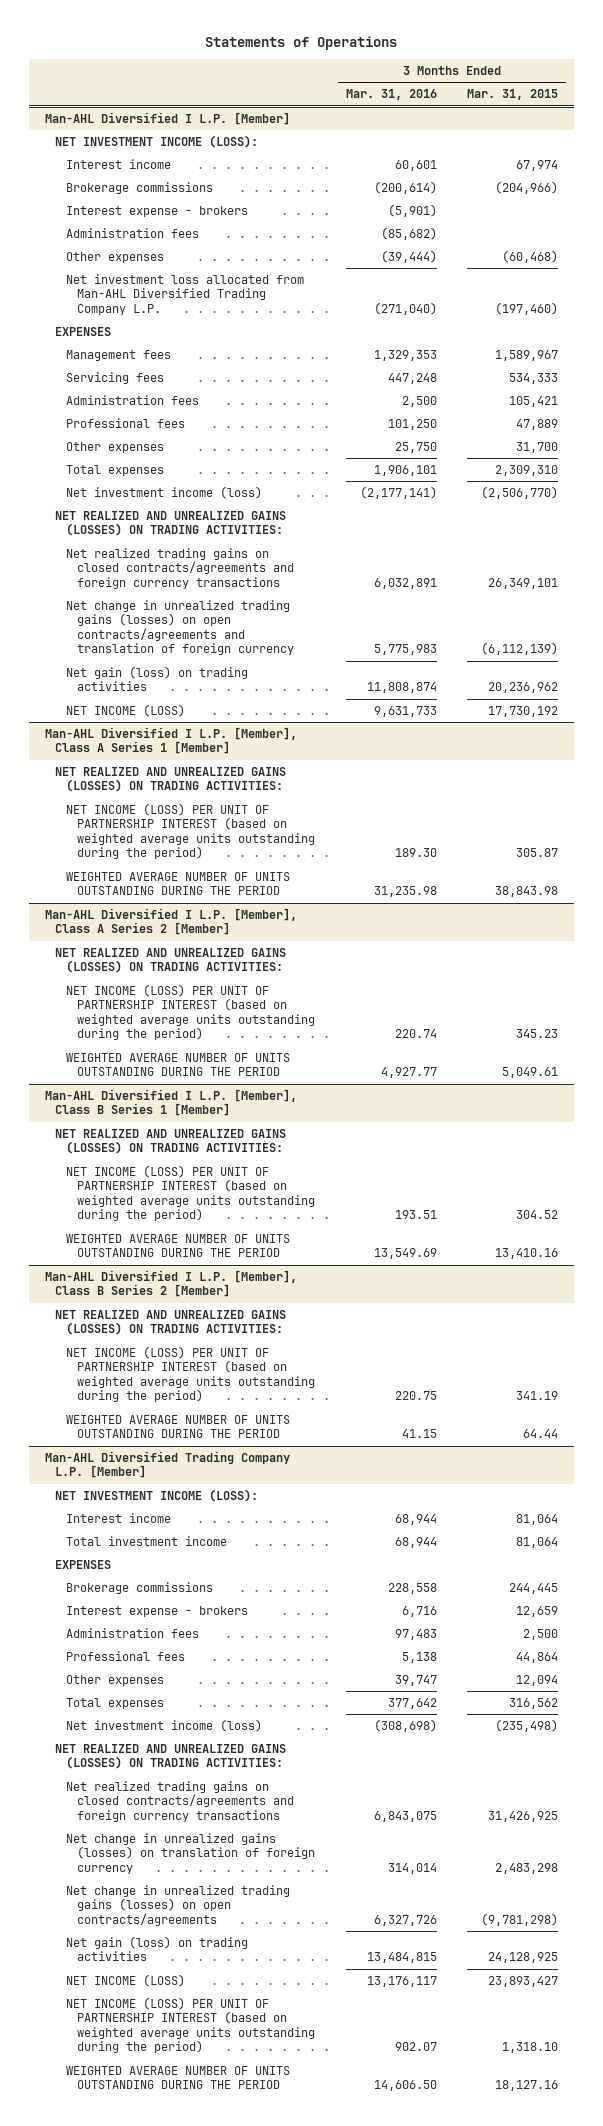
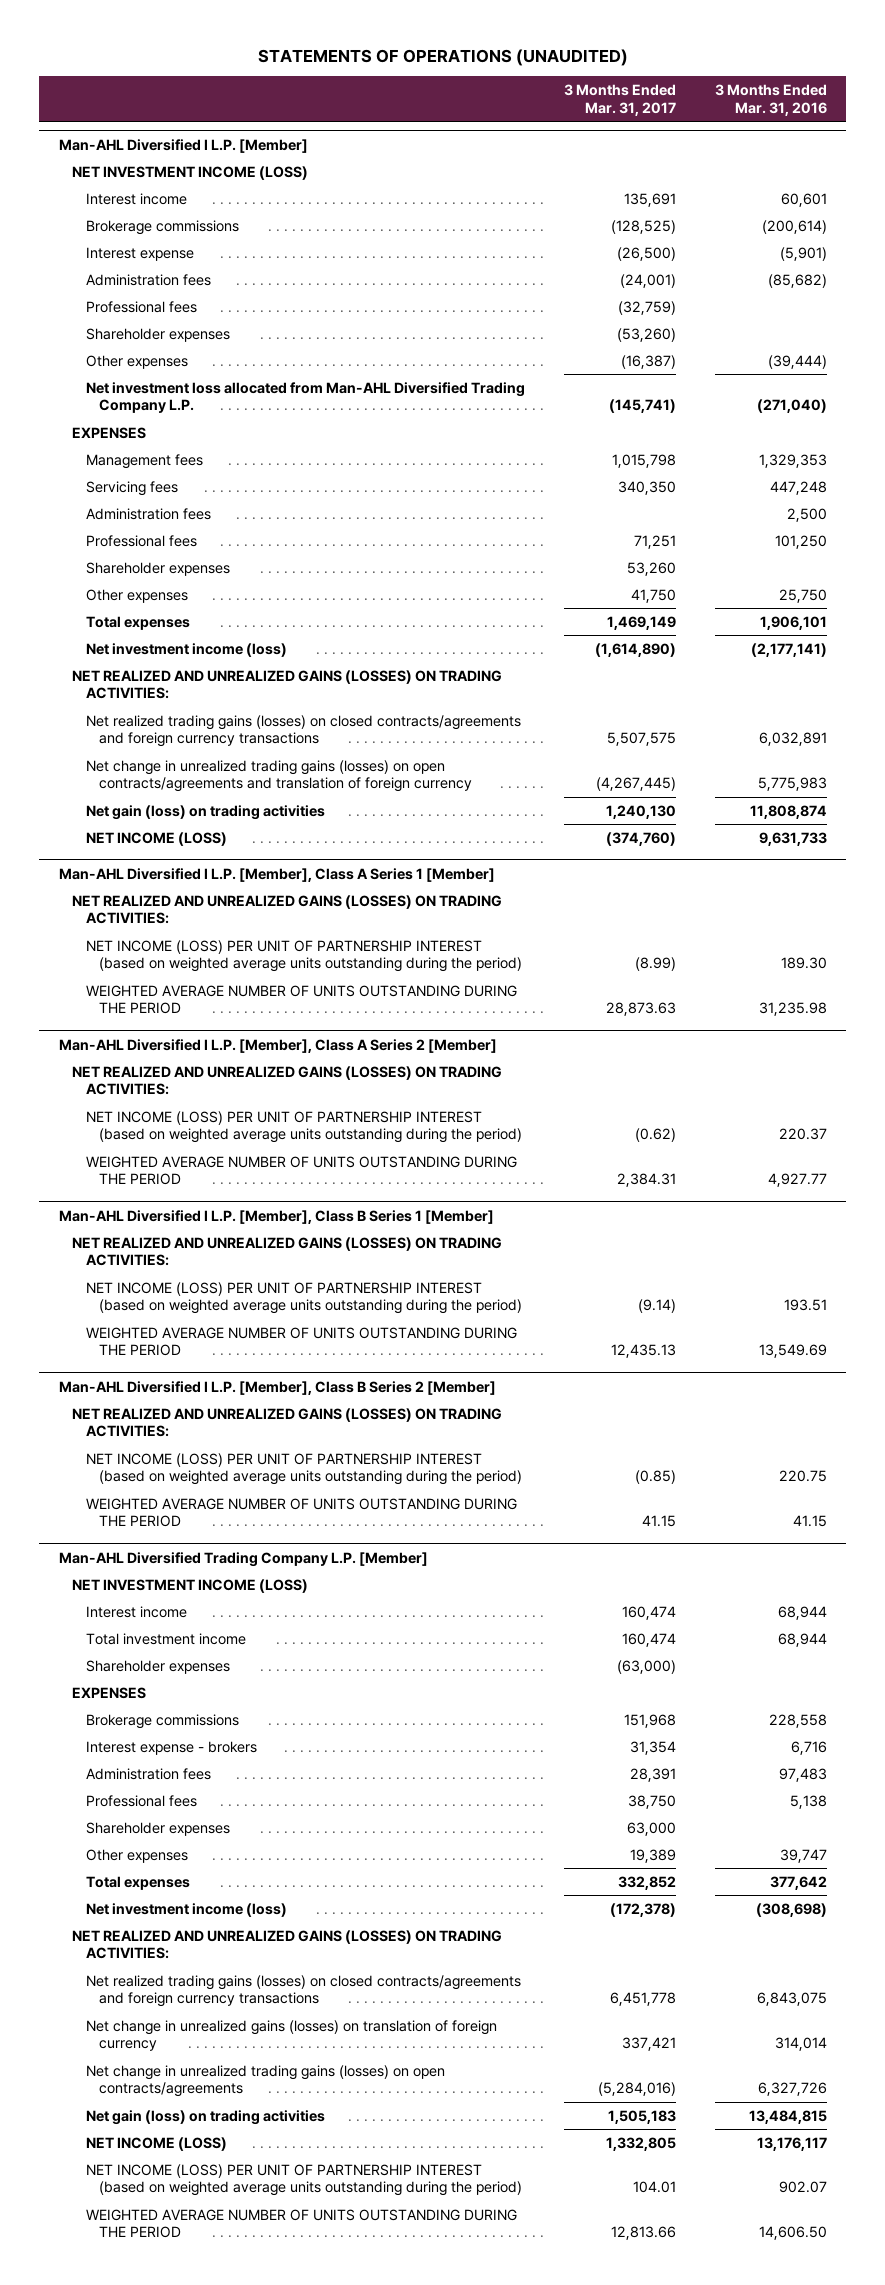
[205,36,398,51] Statements of Operations -> [257,48,628,66] STATEMENTS OF OPERATIONS (UNAUDITED)
[467,89,559,101] Mar. 31, 2015 -> none
none -> [563,84,676,116] 3 Months Ended Mar. 31, 2017
[55,134,259,148] NET INVESTMENT INCOME (LOSS): -> [72,165,309,180] NET INVESTMENT INCOME (LOSS)
[66,205,249,217] Interest expense - brokers -> [85,246,194,261] Interest expense
none -> [85,300,197,313] Professional fees
none -> [85,327,230,342] Shareholder expenses
none -> [85,561,230,576] Shareholder expenses
[66,547,295,589] Net realized trading gains on closed contracts/agreements and foreign currency transactions -> [85,714,521,748] Net realized trading gains (losses) on closed contracts/agreements and foreign currency transactions
[394,1029,437,1039] 220.74 -> [778,1128,827,1141] 220.37
[55,1488,259,1502] NET INVESTMENT INCOME (LOSS): -> [72,1578,309,1593] NET INVESTMENT INCOME (LOSS)
none -> [85,1659,230,1674] Shareholder expenses
none -> [85,1821,230,1836] Shareholder expenses
[66,1780,295,1822] Net realized trading gains on closed contracts/agreements and foreign currency transactions -> [85,1974,521,2008] Net realized trading gains (losses) on closed contracts/agreements and foreign currency transactions

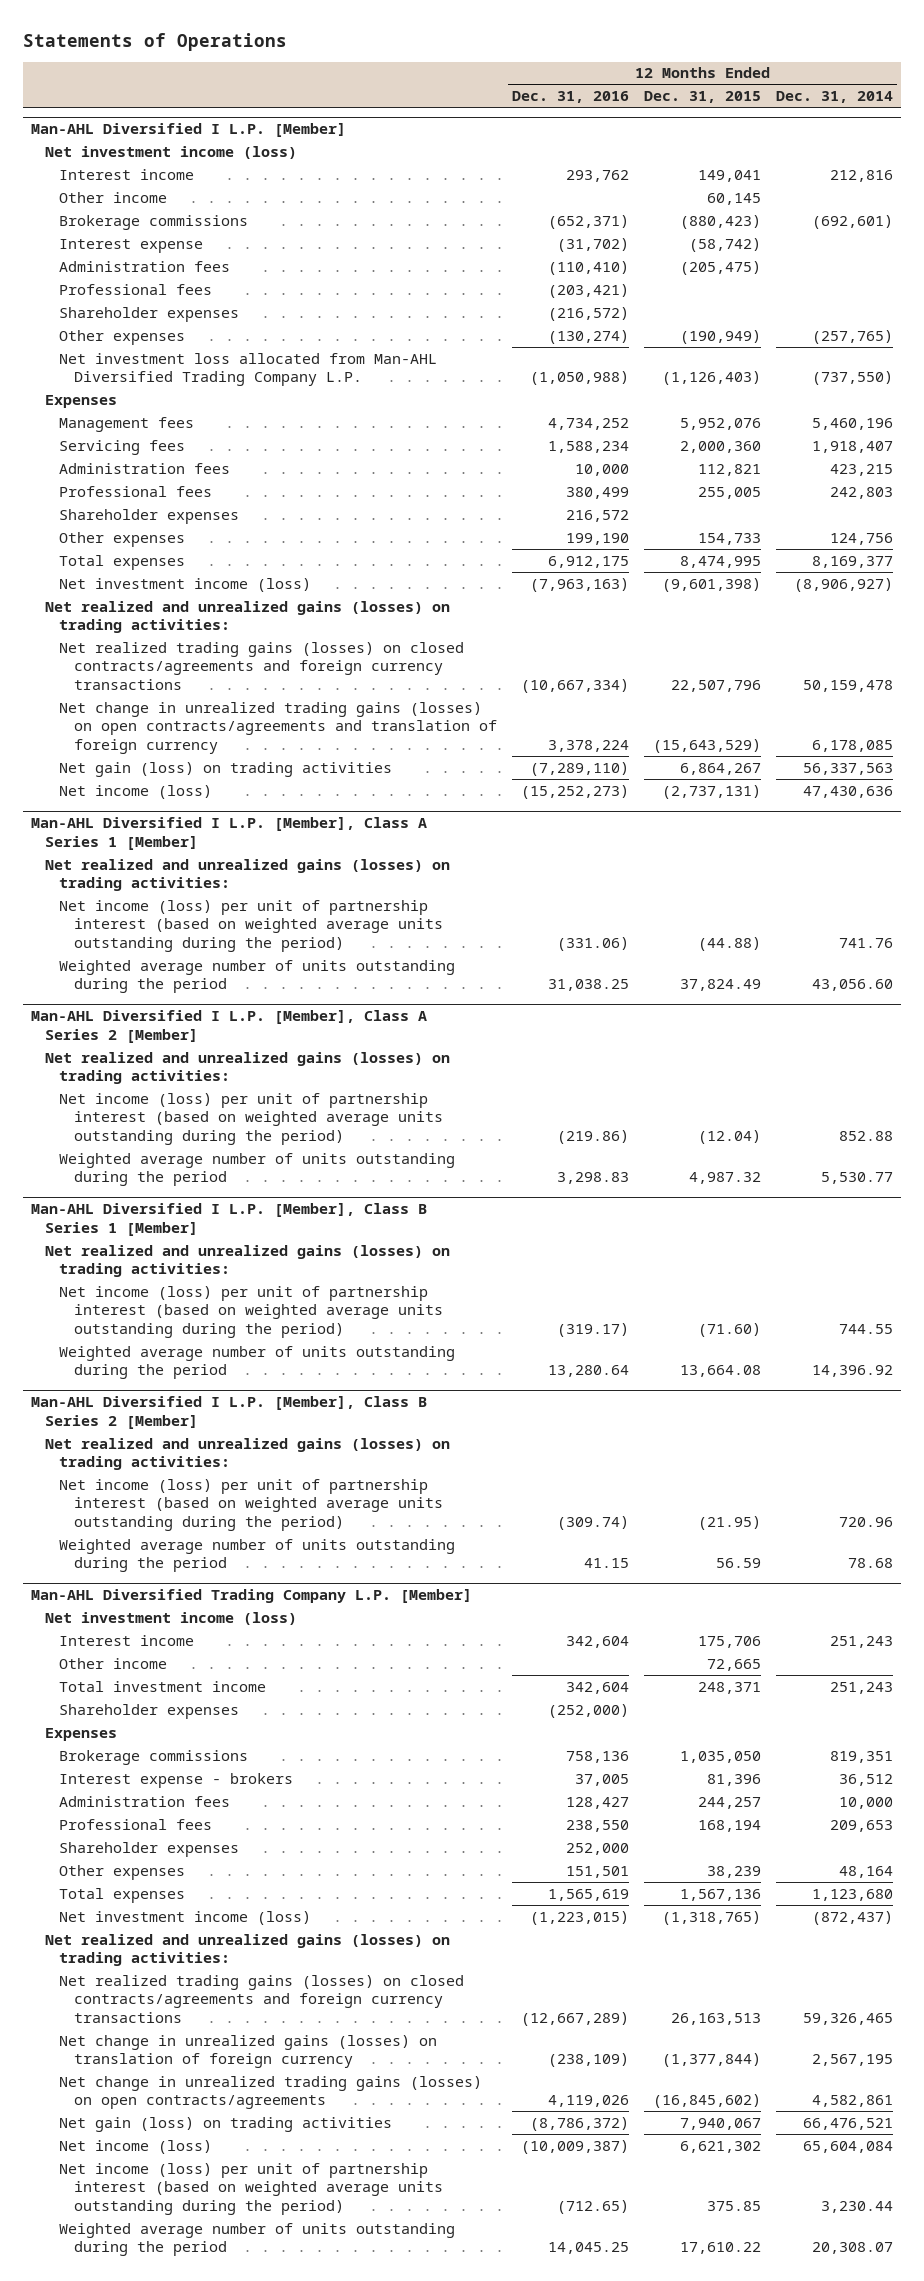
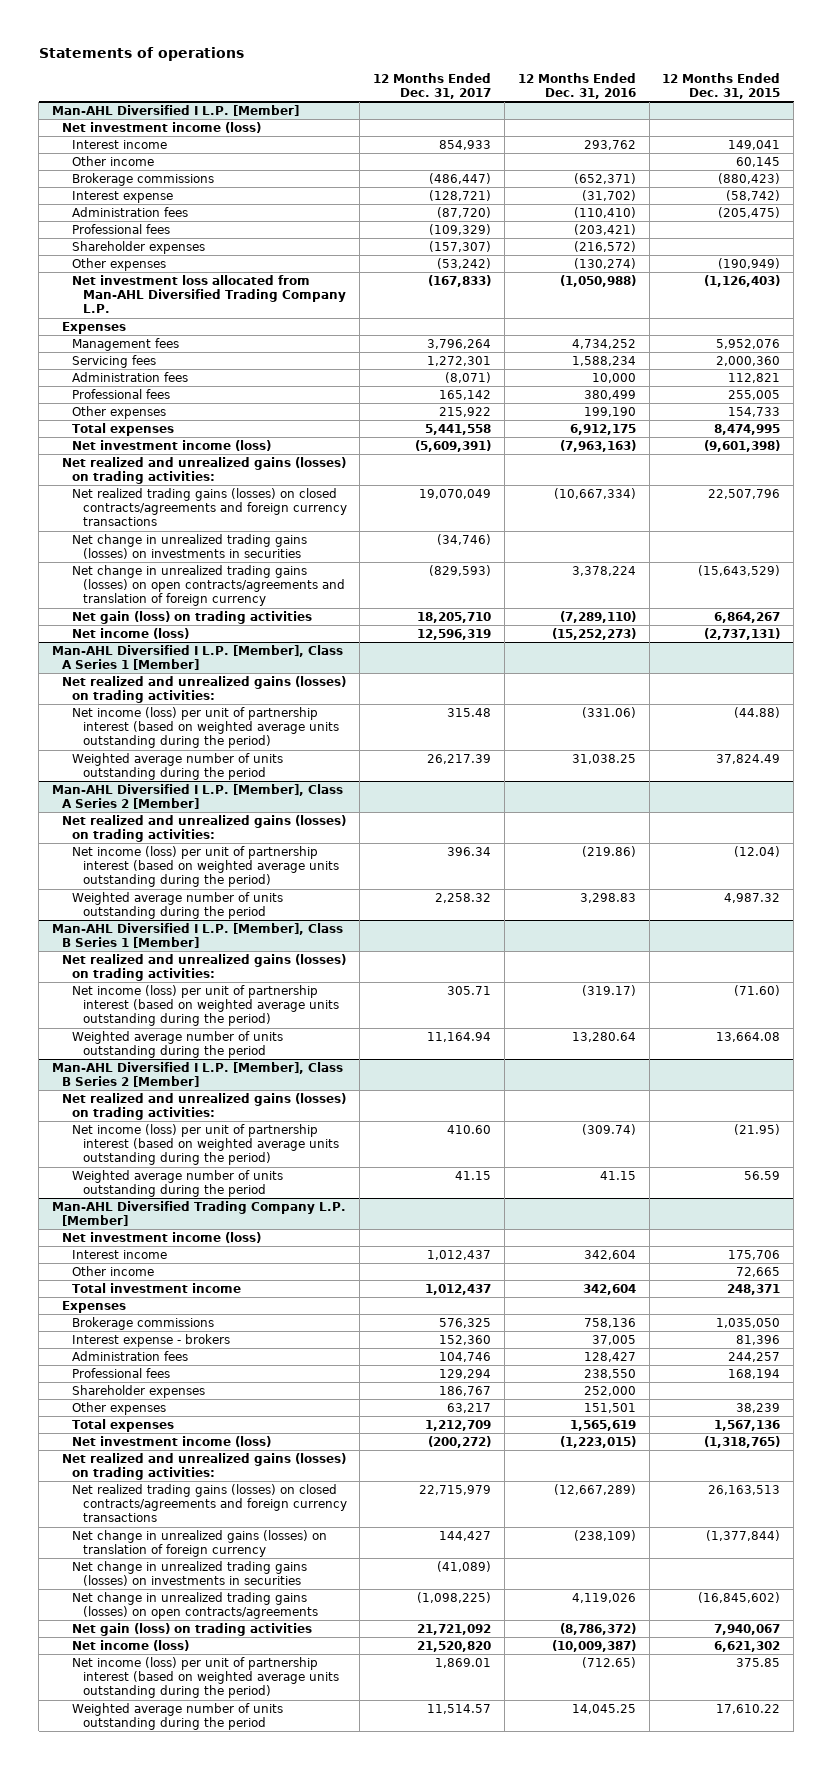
[23,32,288,51] Statements of Operations -> [38,46,244,61] Statements of operations
[776,91,894,104] Dec. 31, 2014 -> none
none -> [373,73,492,100] 12 Months Ended Dec. 31, 2017
[59,508,240,524] Shareholder expenses -> none
none -> [72,534,308,560] Net change in unrealized trading gains (losses) on investments in securities
[59,1703,240,1719] Shareholder expenses -> none
none -> [72,1561,308,1587] Net change in unrealized trading gains (losses) on investments in securities

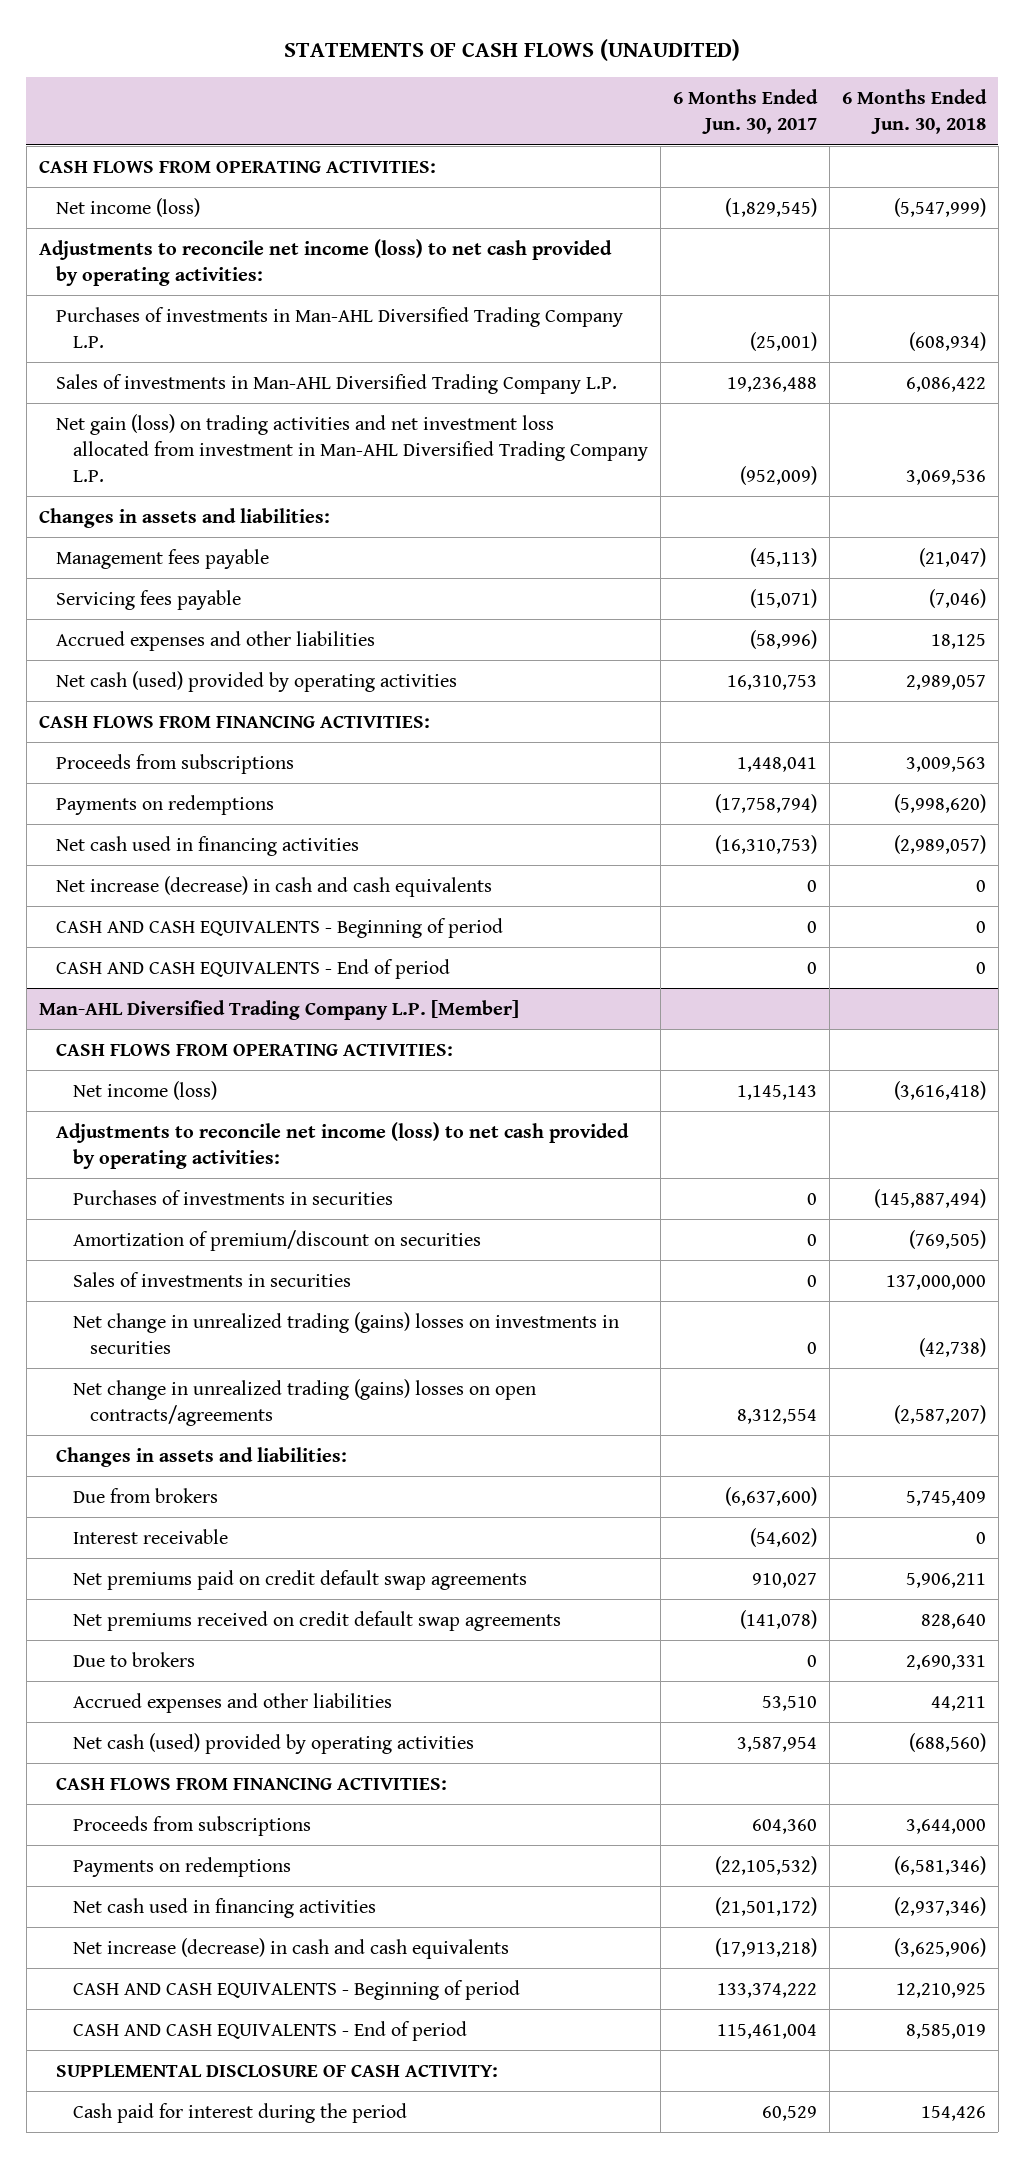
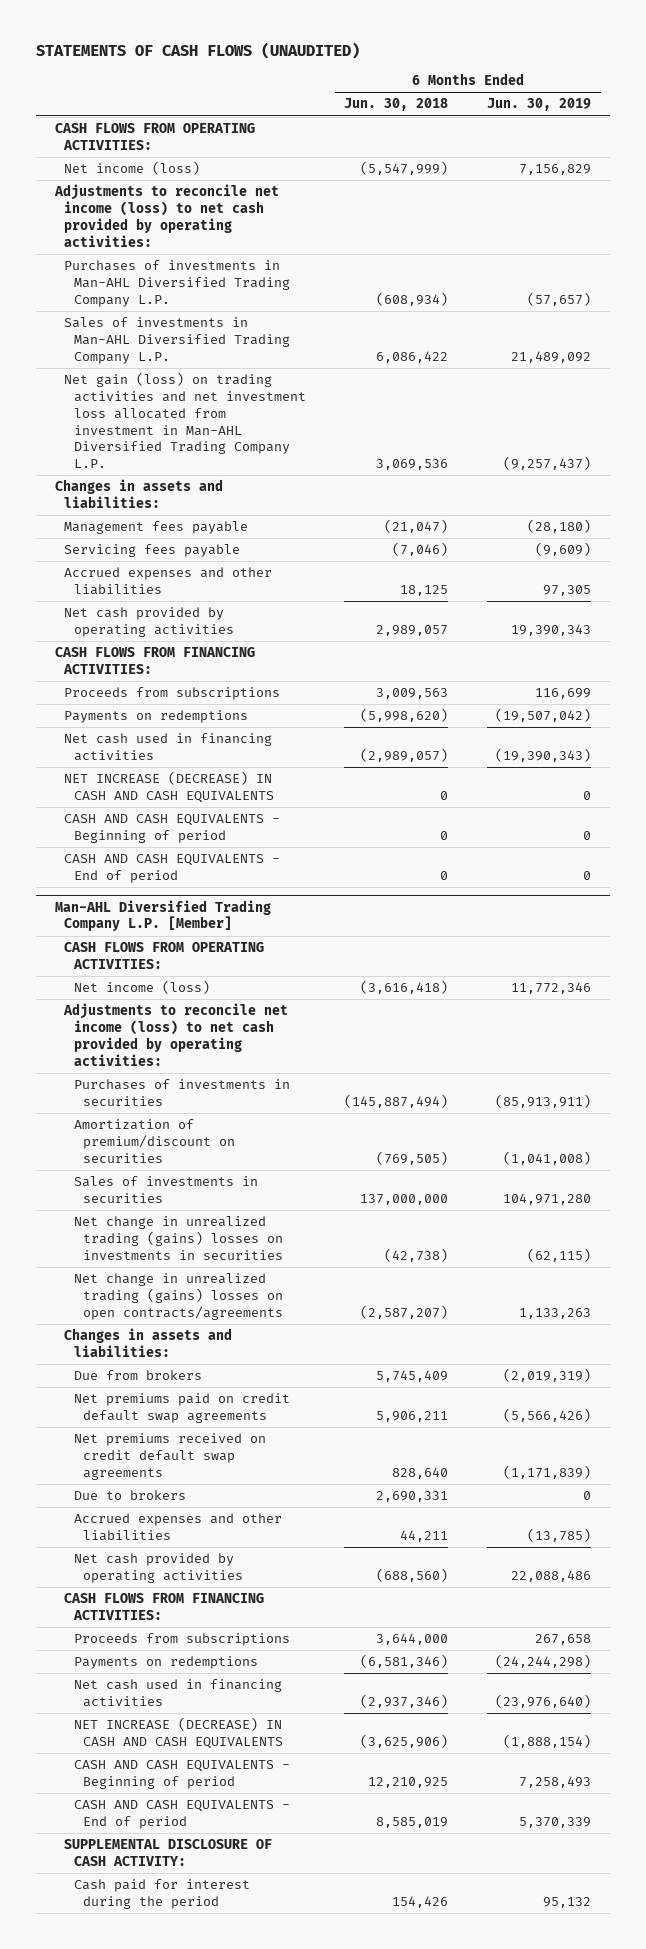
[672,89,818,135] 6 Months Ended Jun. 30, 2017 -> none
none -> [486,98,591,112] Jun. 30, 2019
[55,670,457,692] Net cash (used) provided by operating activities -> [64,607,234,638] Net cash provided by operating activities
[55,875,492,897] Net increase (decrease) in cash and cash equivalents -> [64,771,274,804] NET INCREASE (DECREASE) IN CASH AND CASH EQUIVALENTS
[72,1528,228,1544] Interest receivable -> none
[72,1732,474,1754] Net cash (used) provided by operating activities -> [73,1553,244,1584] Net cash provided by operating activities
[72,1937,509,1959] Net increase (decrease) in cash and cash equivalents -> [73,1717,284,1750] NET INCREASE (DECREASE) IN CASH AND CASH EQUIVALENTS

